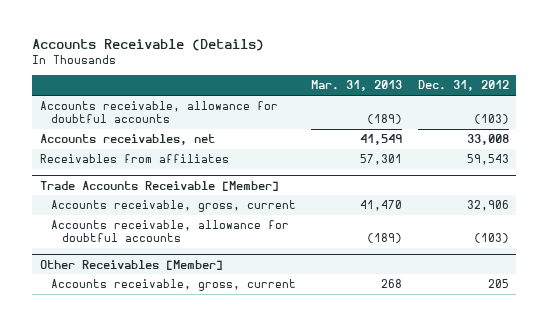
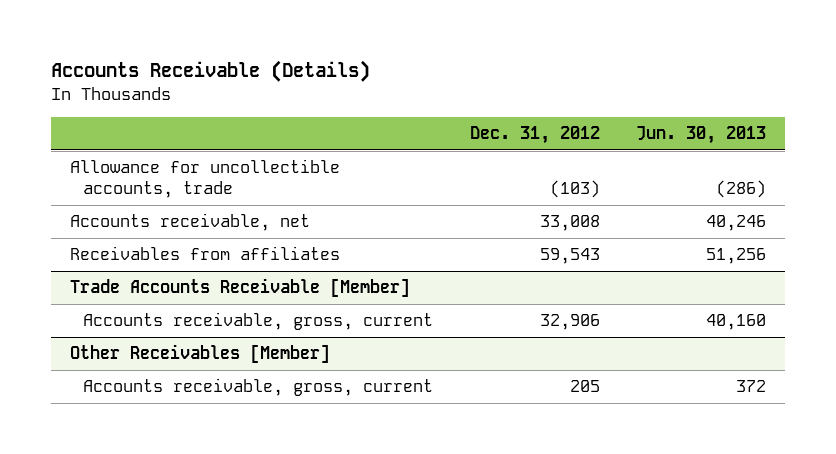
[311,80,403,92] Mar. 31, 2013 -> none
none -> [636,126,767,145] Jun. 30, 2013
[39,101,278,123] Accounts receivable, allowance for doubtful accounts -> [69,159,340,199] Allowance for uncollectible accounts, trade
[39,134,215,146] Accounts receivables, net -> [69,213,310,232] Accounts receivable, net
[50,220,289,242] Accounts receivable, allowance for doubtful accounts -> none

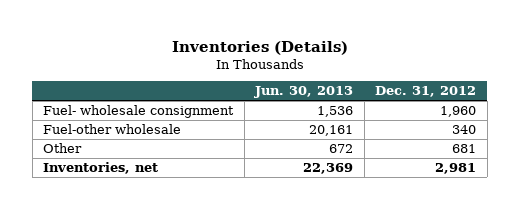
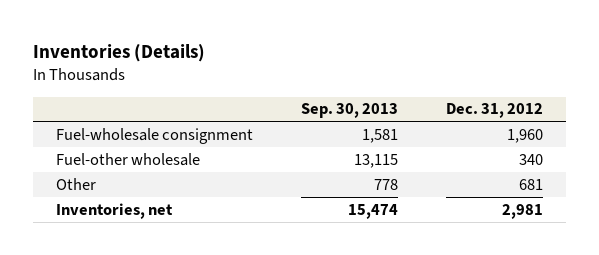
[254,86,354,99] Jun. 30, 2013 -> none
none -> [301,103,399,119] Sep. 30, 2013
[43,105,235,119] Fuel- wholesale consignment -> [56,127,254,144] Fuel-wholesale consignment

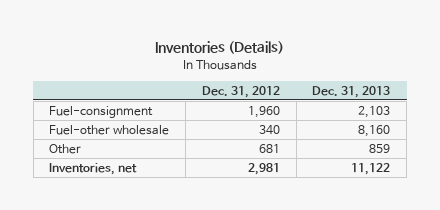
[301,103,399,119] Sep. 30, 2013 -> none
none -> [312,85,391,98] Dec. 31, 2013
[56,127,254,144] Fuel-wholesale consignment -> [49,105,154,118] Fuel-consignment

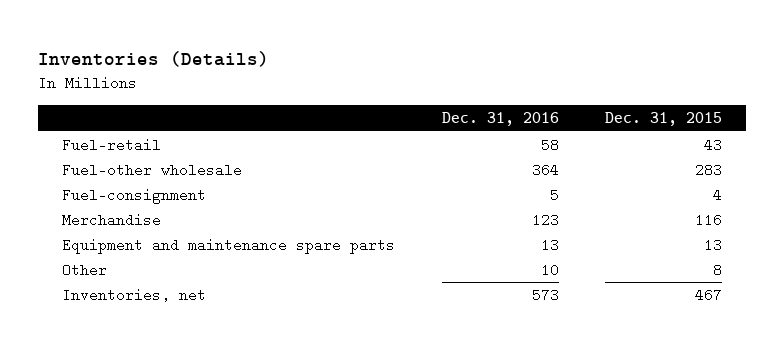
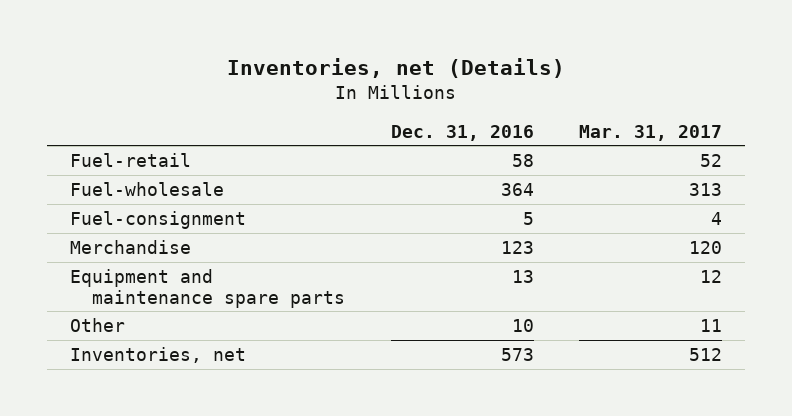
[38,51,270,68] Inventories (Details) -> [226,57,565,78] Inventories, net (Details)
[605,112,723,127] Dec. 31, 2015 -> none
none -> [579,124,723,141] Mar. 31, 2017
[61,162,242,177] Fuel-other wholesale -> [69,181,224,196] Fuel-wholesale

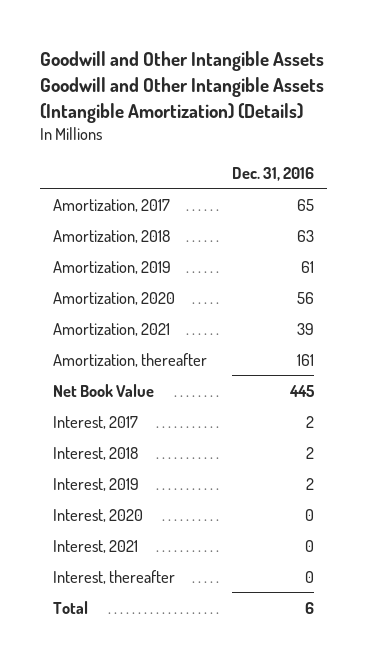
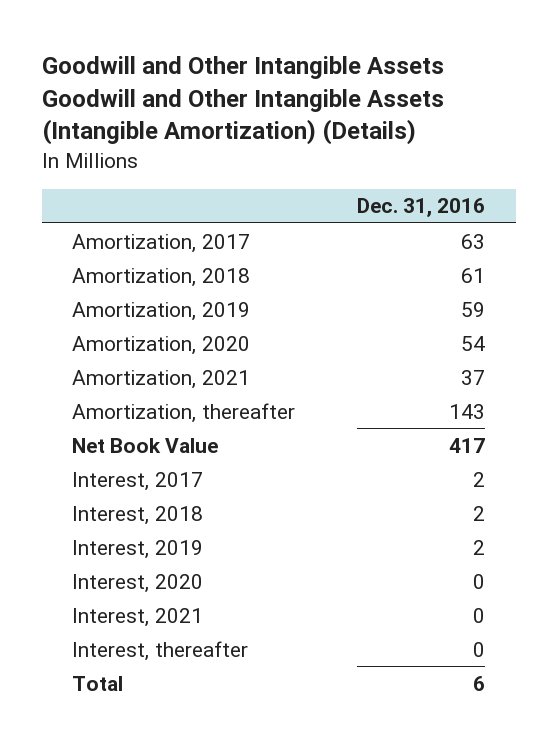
[297,198,315,211] 65 -> [461,233,486,249] 63
[297,229,315,242] 63 -> [461,267,486,283] 61
[301,260,315,273] 61 -> [461,301,486,317] 59
[297,291,315,304] 56 -> [461,335,486,351] 54
[297,322,315,335] 39 -> [461,369,486,385] 37
[297,353,315,366] 161 -> [449,403,486,419] 143
[289,384,316,397] 445 -> [449,437,486,453] 417

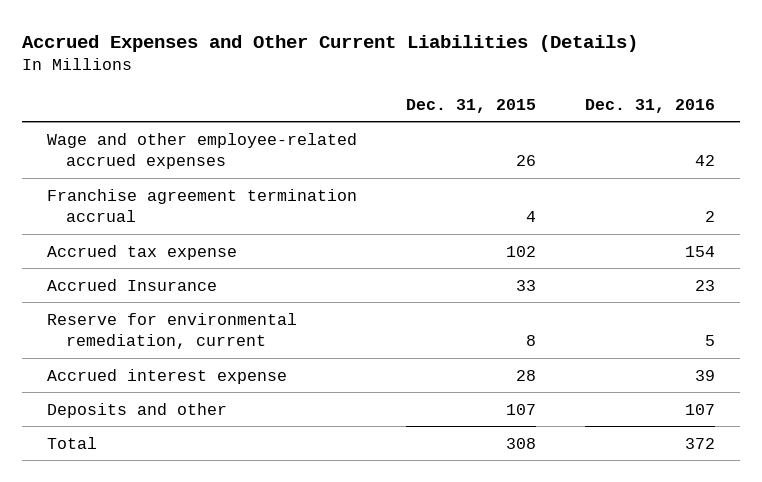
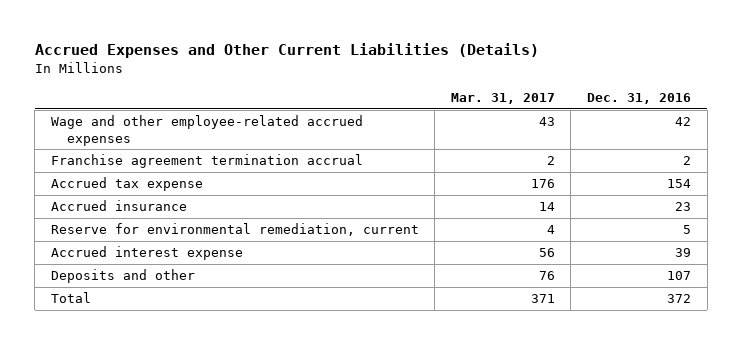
[406,98,537,113] Dec. 31, 2015 -> none
none -> [450,93,555,105] Mar. 31, 2017
[46,278,217,291] Accrued Insurance -> [50,200,187,212] Accrued insurance

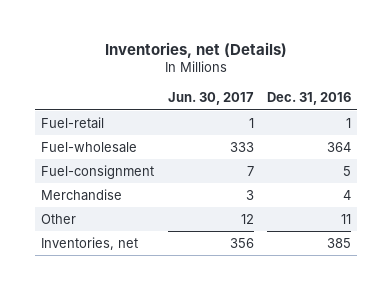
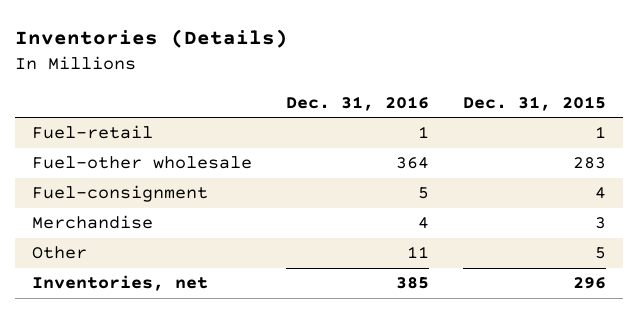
[105,41,288,58] Inventories, net (Details) -> [15,28,289,48] Inventories (Details)
[167,92,254,106] Jun. 30, 2017 -> none
none -> [462,95,606,111] Dec. 31, 2015
[41,141,138,153] Fuel-wholesale -> [32,156,253,170] Fuel-other wholesale

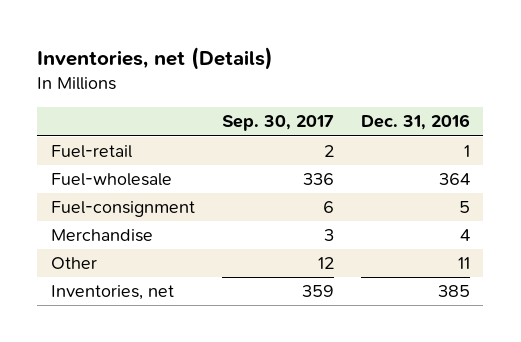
[15,28,289,48] Inventories (Details) -> [37,47,274,71] Inventories, net (Details)
[462,95,606,111] Dec. 31, 2015 -> none
none -> [221,115,334,132] Sep. 30, 2017
[32,156,253,170] Fuel-other wholesale -> [50,173,172,187] Fuel-wholesale

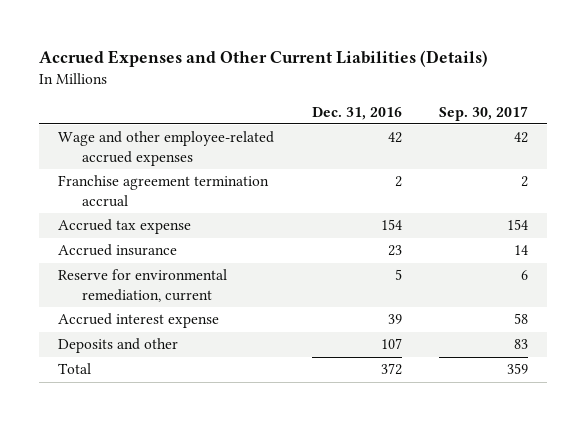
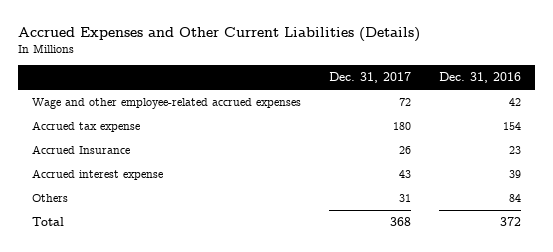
[439,105,529,121] Sep. 30, 2017 -> none
none -> [328,72,411,84] Dec. 31, 2017
[58,175,270,207] Franchise agreement termination accrual -> none
[58,269,228,302] Reserve for environmental remediation, current -> none
[58,244,178,257] Accrued insurance -> [31,145,130,155] Accrued Insurance
[58,338,179,354] Deposits and other -> [31,194,68,203] Others
[380,338,402,350] 107 -> [508,194,521,203] 84

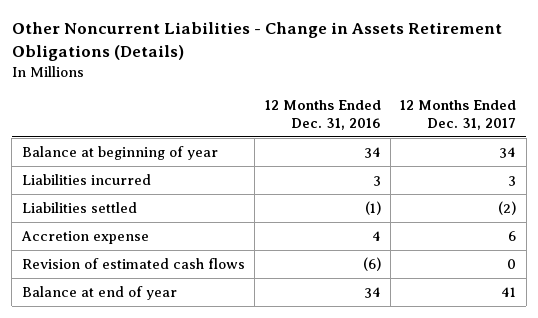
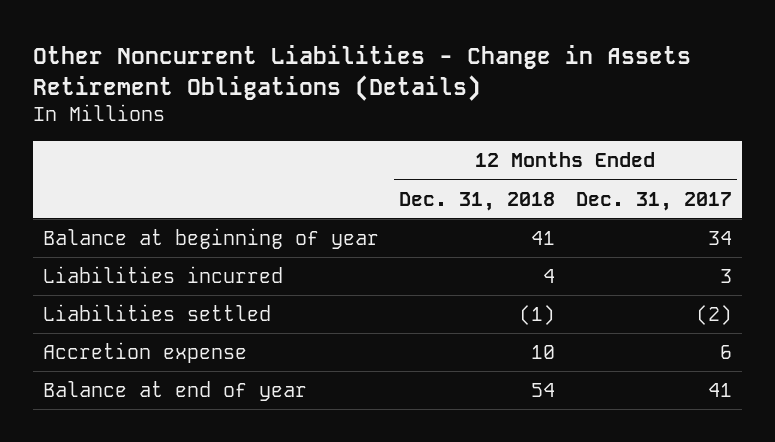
[264,100,381,130] 12 Months Ended Dec. 31, 2016 -> none
none -> [399,191,556,211] Dec. 31, 2018
[21,257,245,269] Revision of estimated cash flows -> none

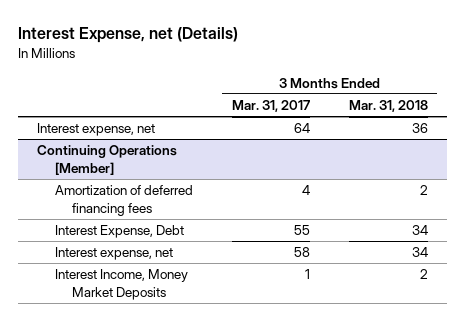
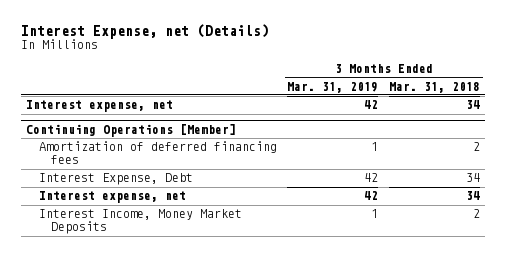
[231,100,310,113] Mar. 31, 2017 -> none
none -> [287,81,379,93] Mar. 31, 2019
[411,123,428,134] 36 -> [465,100,480,110] 34

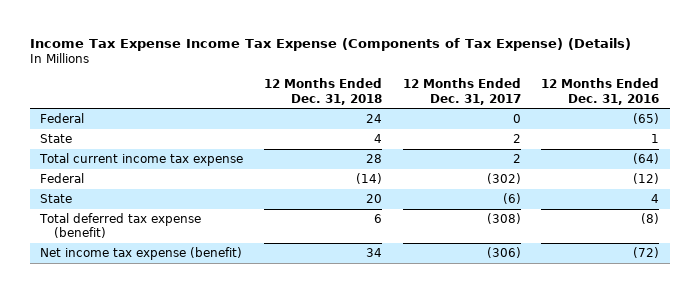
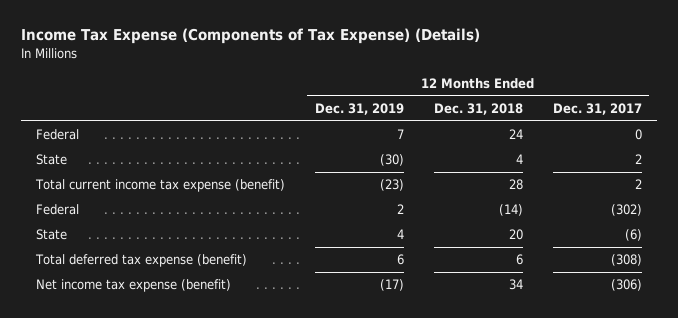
[30,37,632,51] Income Tax Expense Income Tax Expense (Components of Tax Expense) (Details) -> [20,28,480,45] Income Tax Expense (Components of Tax Expense) (Details)
[541,78,660,105] 12 Months Ended Dec. 31, 2016 -> none
none -> [314,102,404,115] Dec. 31, 2019
[39,153,244,167] Total current income tax expense -> [34,179,285,193] Total current income tax expense (benefit)

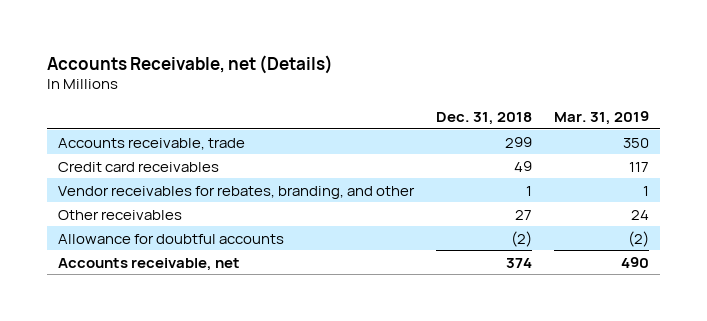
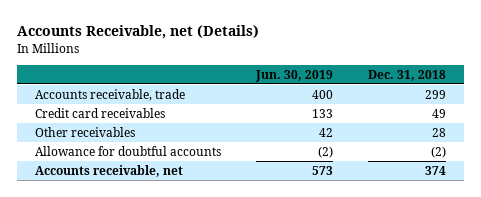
[554,110,650,125] Mar. 31, 2019 -> none
none -> [255,69,334,82] Jun. 30, 2019
[57,185,415,199] Vendor receivables for rebates, branding, and other -> none
[514,209,532,220] 27 -> [432,127,447,137] 28

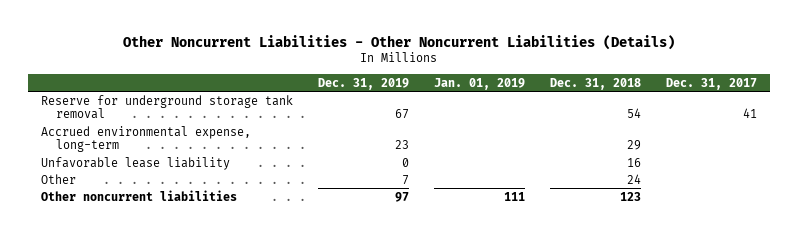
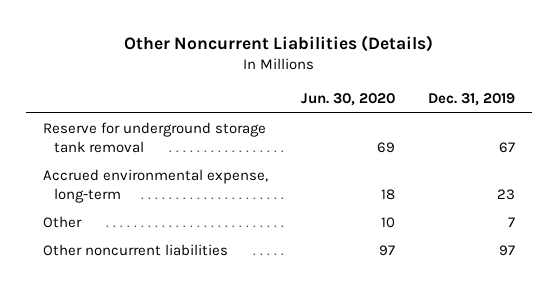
[123,34,676,50] Other Noncurrent Liabilities - Other Noncurrent Liabilities (Details) -> [123,35,433,53] Other Noncurrent Liabilities (Details)
[434,77,526,90] Jan. 01, 2019 -> none
[550,77,642,90] Dec. 31, 2018 -> none
[666,77,758,90] Dec. 31, 2017 -> none
none -> [300,93,395,107] Jun. 30, 2020
[41,156,231,170] Unfavorable lease liability -> none

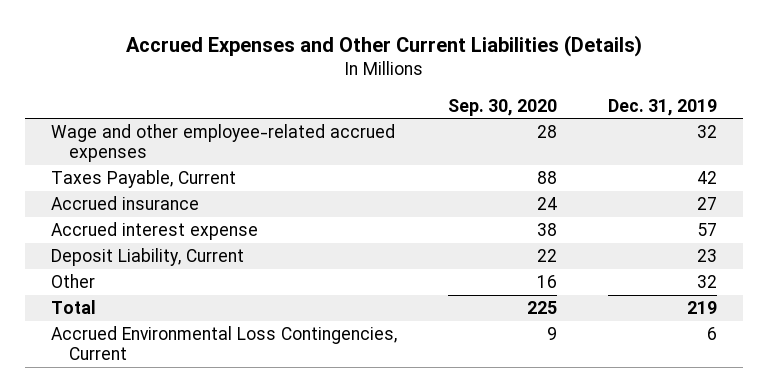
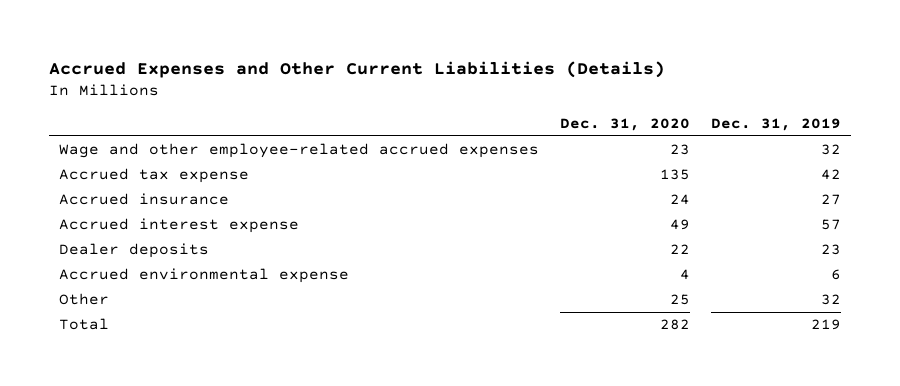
[448,98,558,116] Sep. 30, 2020 -> none
none -> [560,118,691,132] Dec. 31, 2020
[50,169,236,188] Taxes Payable, Current -> [59,167,250,183] Accrued tax expense
[50,247,244,266] Deposit Liability, Current -> [59,242,210,258] Dealer deposits
none -> [59,267,350,283] Accrued environmental expense
[50,325,397,361] Accrued Environmental Loss Contingencies, Current -> none

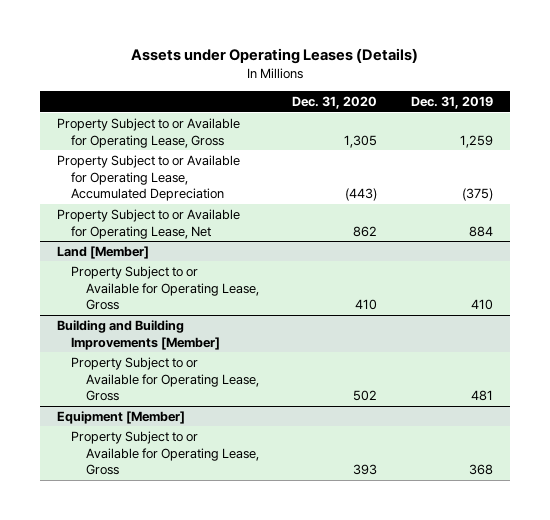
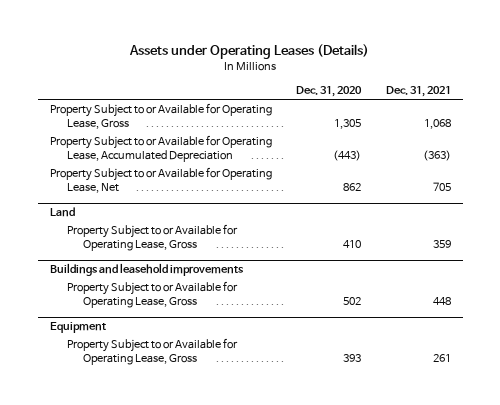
[411,96,494,110] Dec. 31, 2019 -> none
none -> [385,86,451,98] Dec. 31, 2021
[56,245,149,259] Land [Member] -> [49,207,75,218] Land
[56,319,221,350] Building and Building Improvements [Member] -> [49,263,244,277] Buildings and leasehold improvements
[56,410,185,424] Equipment [Member] -> [49,322,106,334] Equipment

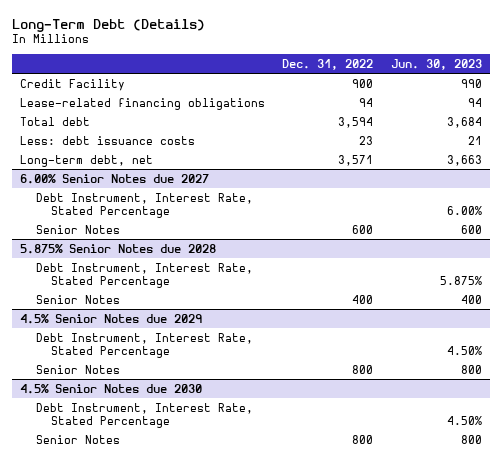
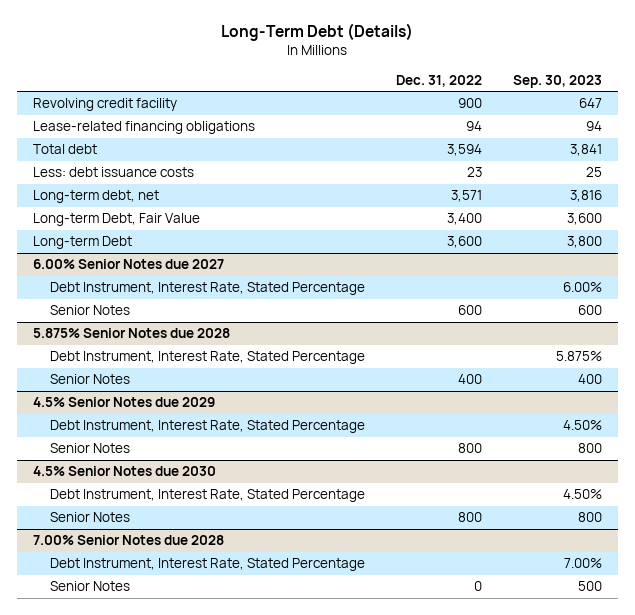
[390,58,482,70] Jun. 30, 2023 -> none
none -> [513,74,603,88] Sep. 30, 2023
[20,78,126,91] Credit Facility -> [32,98,177,112] Revolving credit facility
none -> [32,213,200,227] Long-term Debt, Fair Value
none -> [32,236,132,250] Long-term Debt
none -> [32,535,224,546] 7.00% Senior Notes due 2028
none -> [49,558,365,572] Debt Instrument, Interest Rate, Stated Percentage
none -> [49,581,130,592] Senior Notes

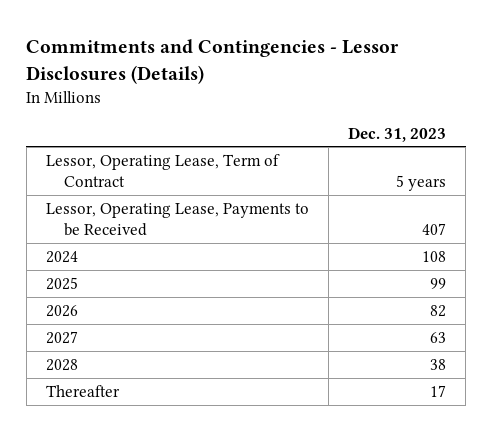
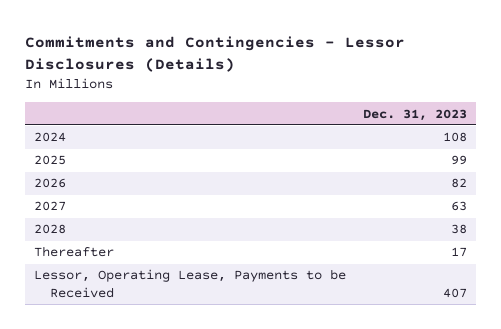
[45,153,280,188] Lessor, Operating Lease, Term of Contract -> none
[45,202,309,237] Lessor, Operating Lease, Payments to be Received -> [33,269,346,298] Lessor, Operating Lease, Payments to be Received

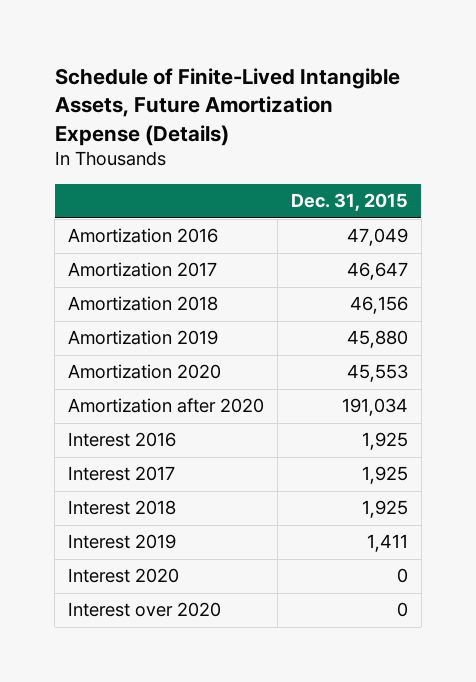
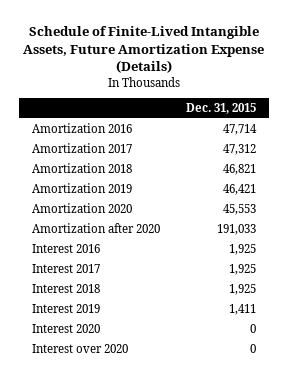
[346,228,408,247] 47,049 -> [223,124,258,136] 47,714
[346,262,408,281] 46,647 -> [223,144,257,156] 47,312
[349,296,408,315] 46,156 -> [223,164,257,176] 46,821
[346,330,408,349] 45,880 -> [223,184,257,196] 46,421
[341,398,408,417] 191,034 -> [217,224,257,236] 191,033

